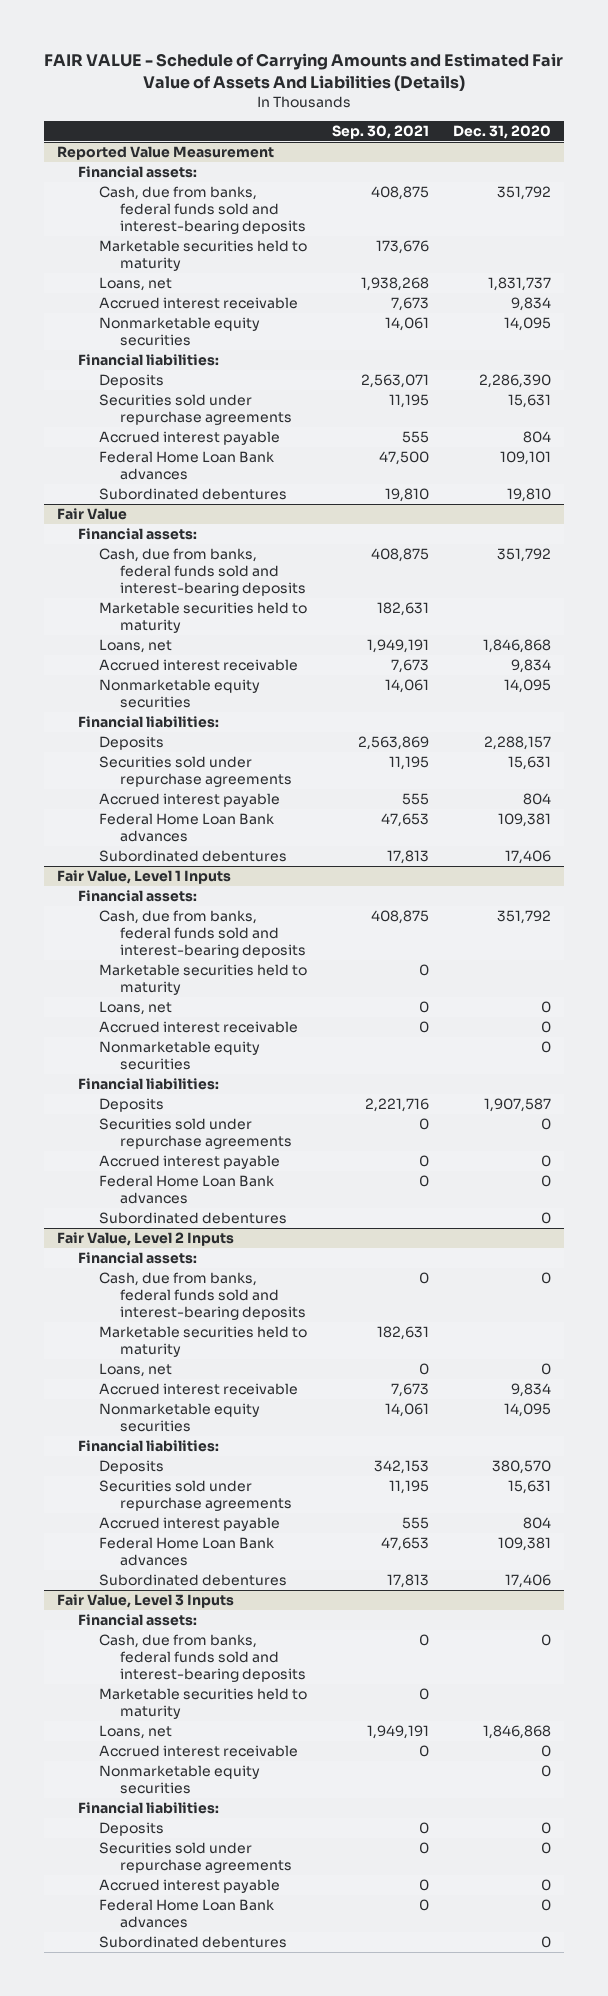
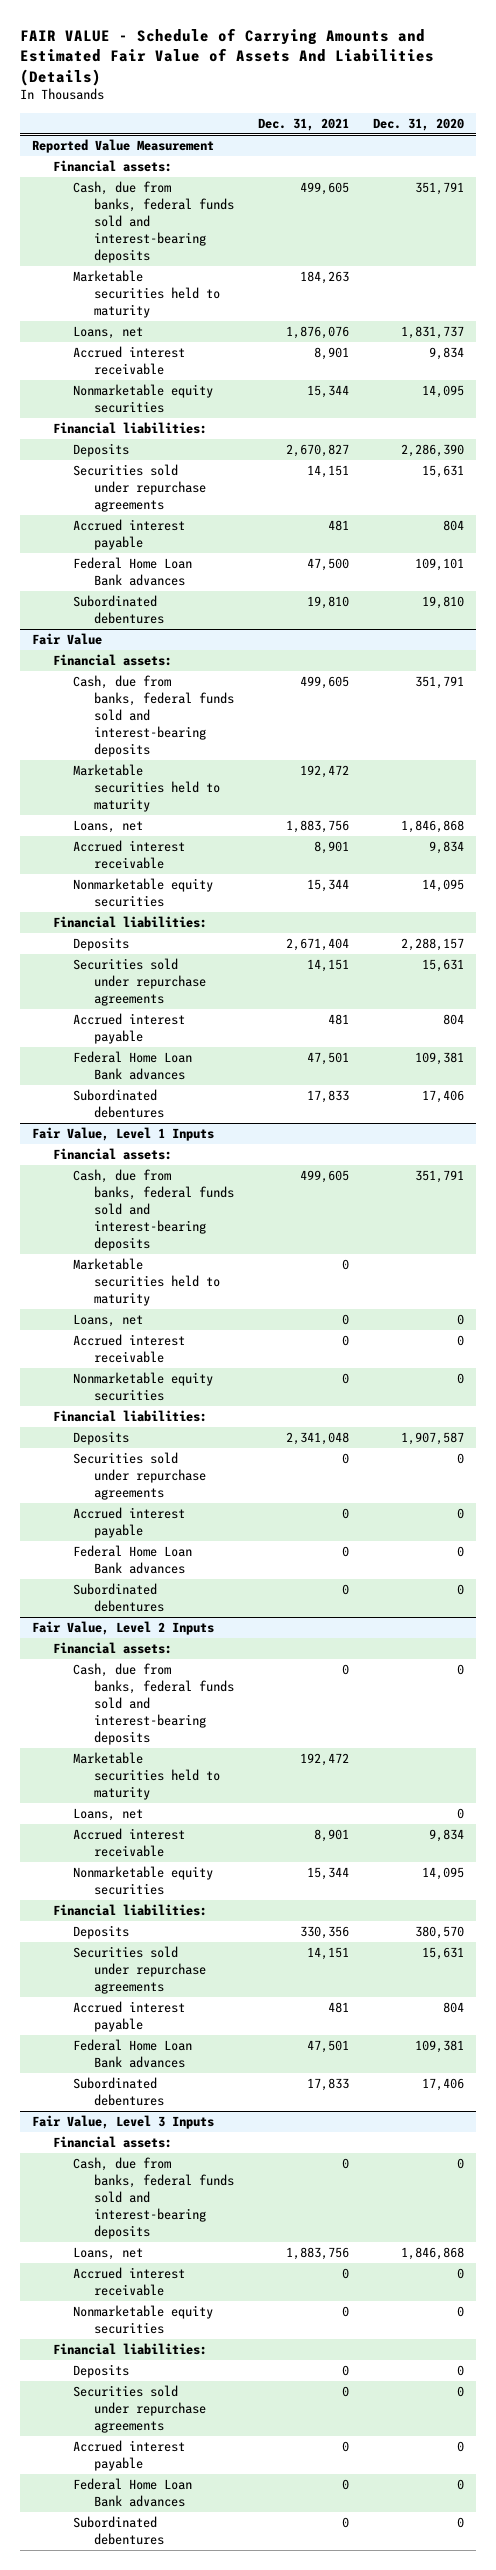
[331,124,429,139] Sep. 30, 2021 -> none
none -> [257,117,349,131] Dec. 31, 2021
[497,186,552,201] 351,792 -> [414,182,464,196] 351,791
[497,548,552,563] 351,792 -> [414,676,464,690] 351,791
[497,910,552,925] 351,792 -> [414,1170,464,1184] 351,791
[99,1688,308,1720] Marketable securities held to maturity -> none

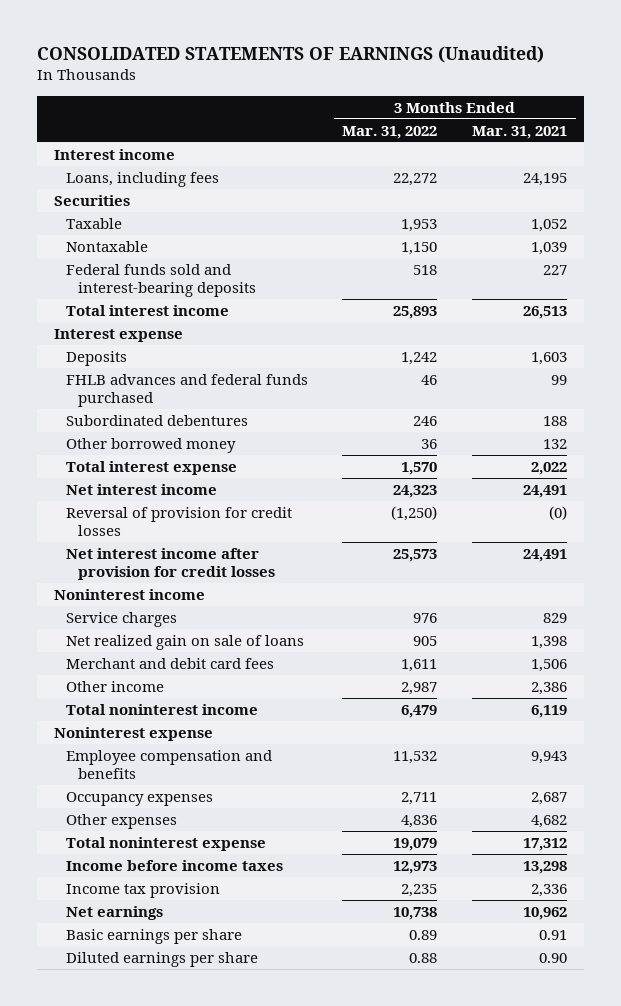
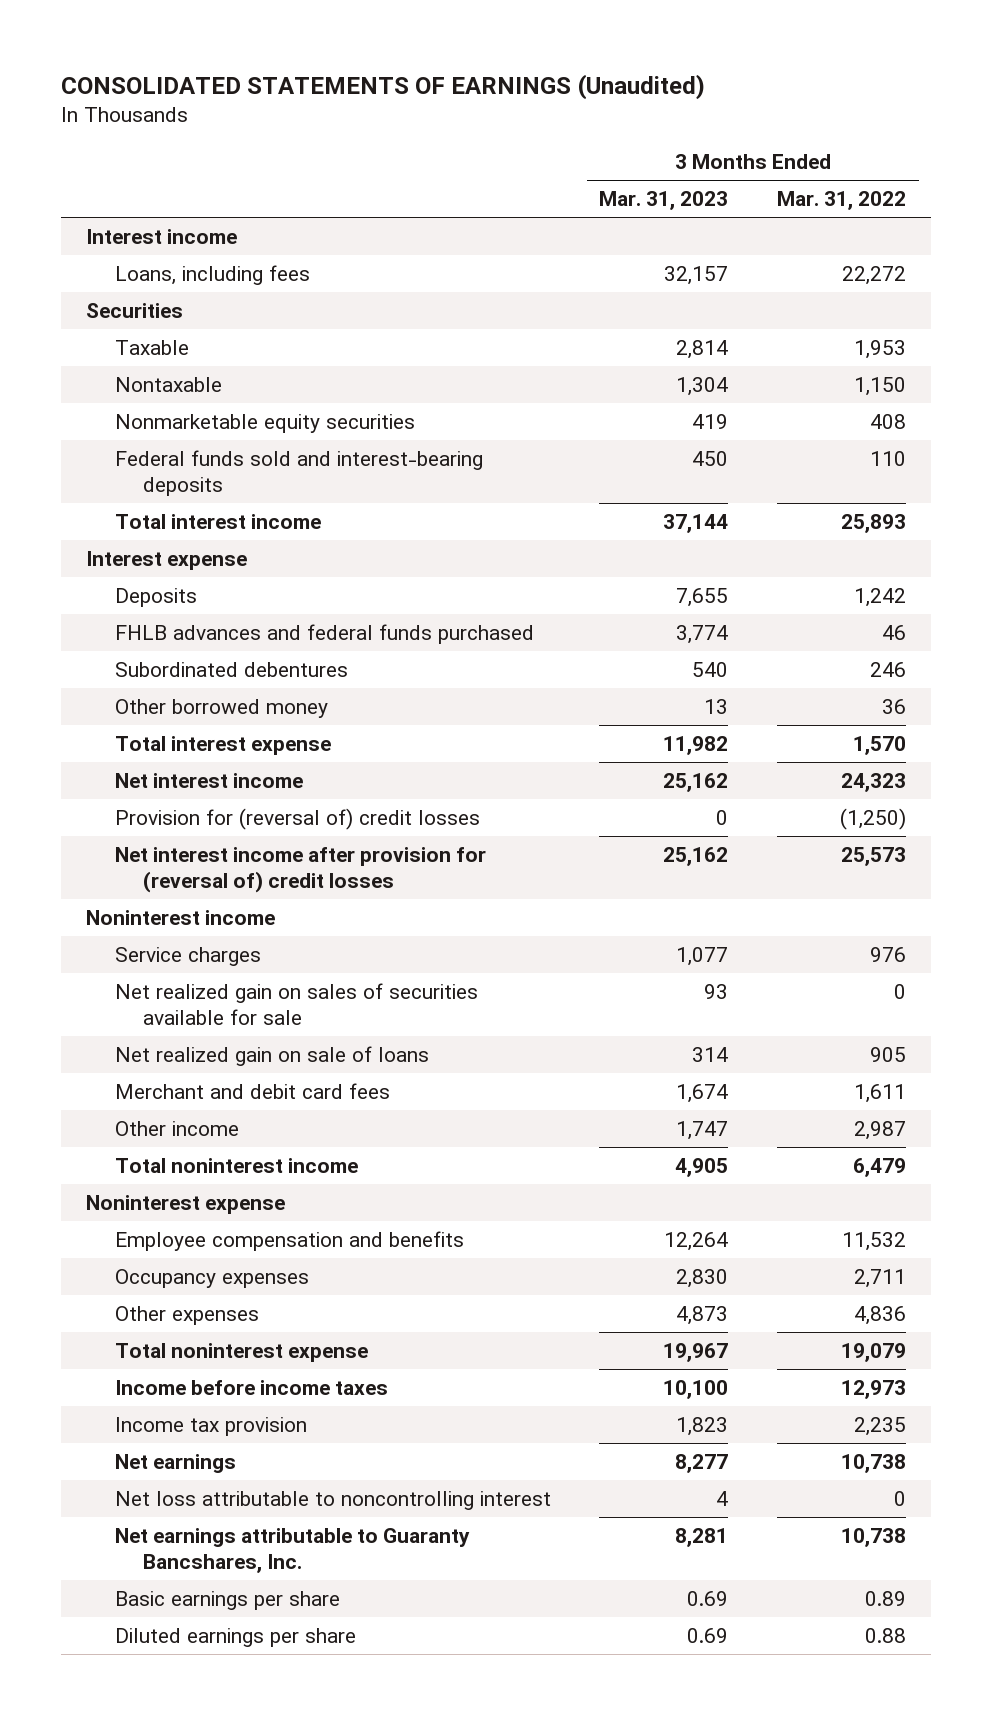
[471,125,567,139] Mar. 31, 2021 -> none
none -> [599,191,729,211] Mar. 31, 2023
none -> [114,413,415,433] Nonmarketable equity securities
[413,264,438,275] 518 -> [870,450,907,466] 110
[65,506,292,536] Reversal of provision for credit losses -> [114,807,480,830] Provision for (reversal of) credit losses
[65,547,276,580] Net interest income after provision for credit losses -> [114,846,486,893] Net interest income after provision for (reversal of) credit losses
none -> [114,982,478,1025] Net realized gain on sales of securities available for sale
none -> [114,1490,551,1510] Net loss attributable to noncontrolling interest
none -> [114,1527,470,1573] Net earnings attributable to Guaranty Bancshares, Inc.

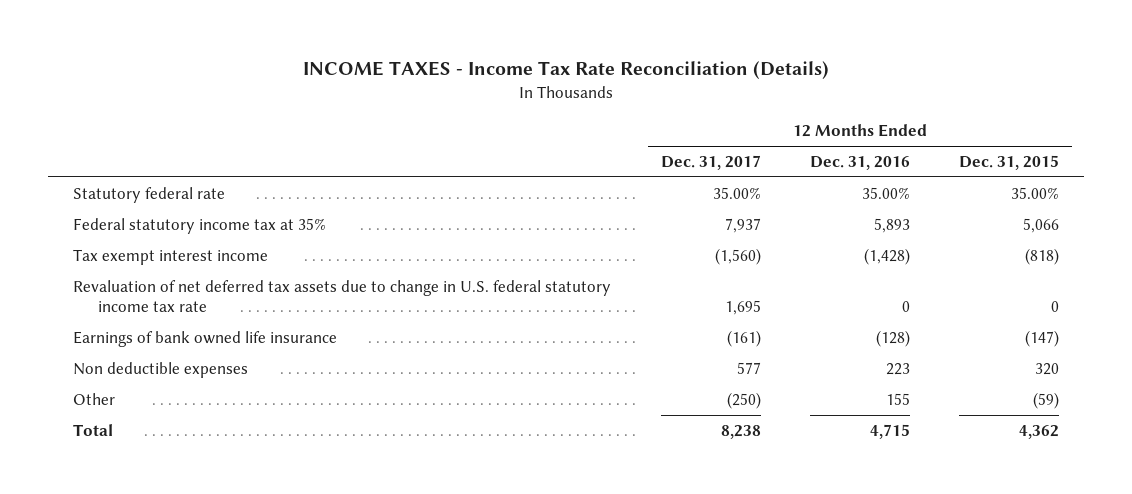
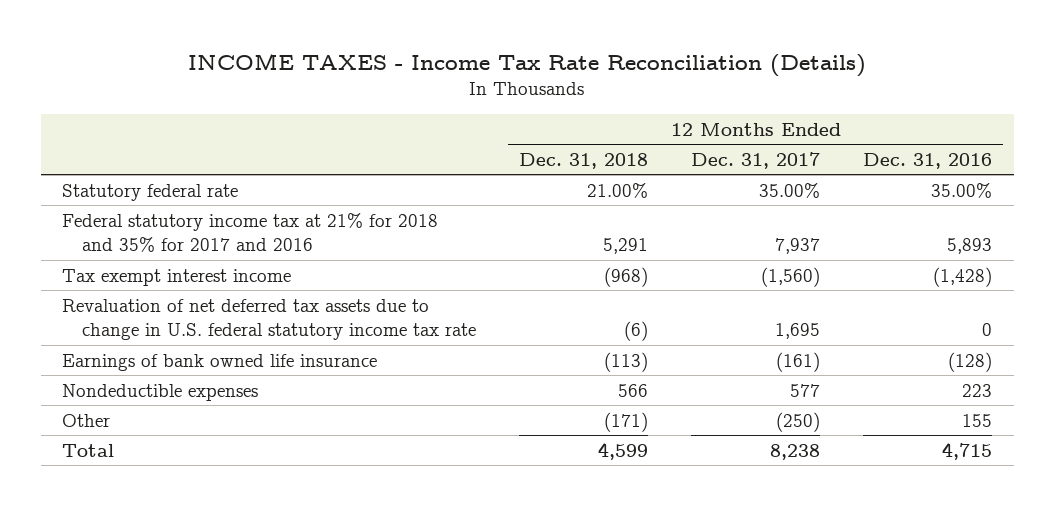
[959,155,1060,171] Dec. 31, 2015 -> none
none -> [519,152,649,169] Dec. 31, 2018
[73,218,327,235] Federal statutory income tax at 35% -> [61,212,438,253] Federal statutory income tax at 21% for 2018 and 35% for 2017 and 2016
[73,362,249,379] Non deductible expenses -> [61,383,258,401] Nondeductible expenses

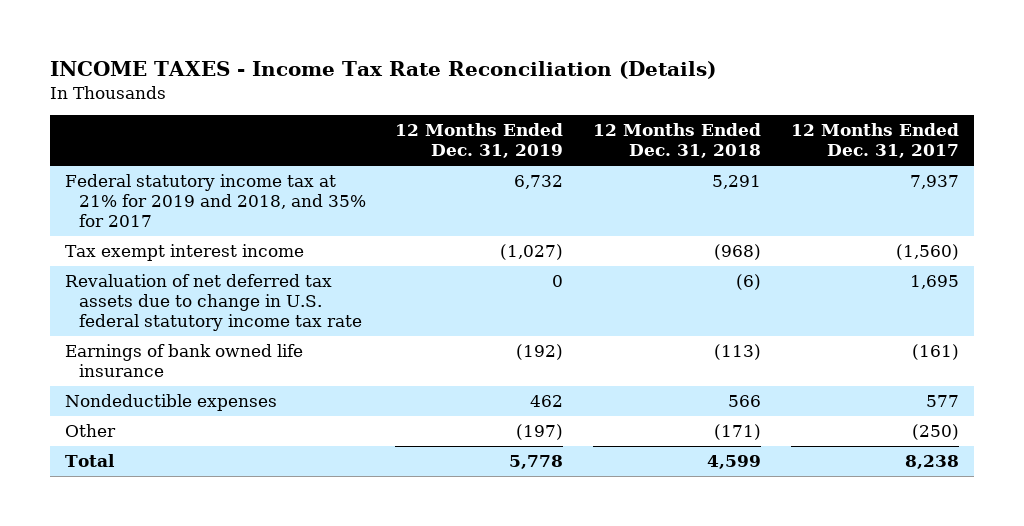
[863,152,993,169] Dec. 31, 2016 -> none
none -> [395,123,564,159] 12 Months Ended Dec. 31, 2019
[61,183,238,201] Statutory federal rate -> none
[61,212,438,253] Federal statutory income tax at 21% for 2018 and 35% for 2017 and 2016 -> [64,173,366,228] Federal statutory income tax at 21% for 2019 and 2018, and 35% for 2017

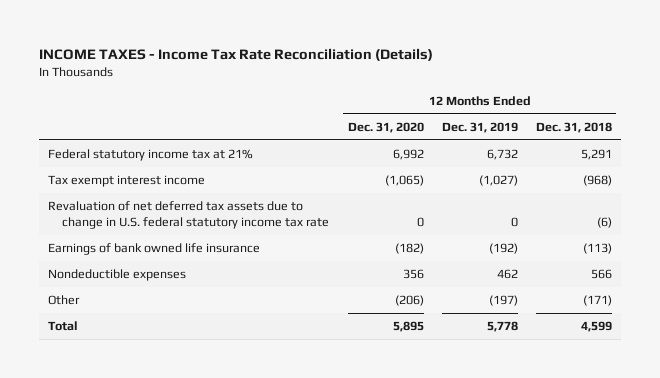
[791,123,960,159] 12 Months Ended Dec. 31, 2017 -> none
none -> [347,121,424,133] Dec. 31, 2020
[64,173,366,228] Federal statutory income tax at 21% for 2019 and 2018, and 35% for 2017 -> [47,148,253,161] Federal statutory income tax at 21%

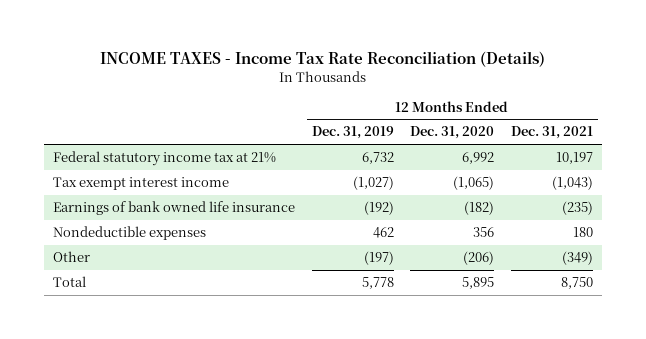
[535,121,612,133] Dec. 31, 2018 -> none
none -> [511,126,594,140] Dec. 31, 2021
[47,200,330,229] Revaluation of net deferred tax assets due to change in U.S. federal statutory income tax rate -> none

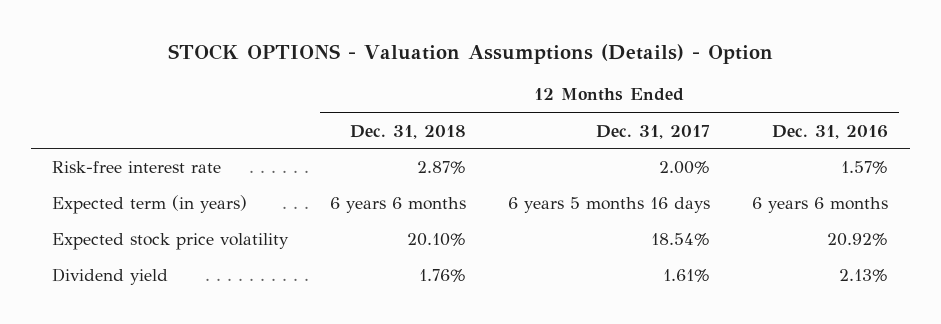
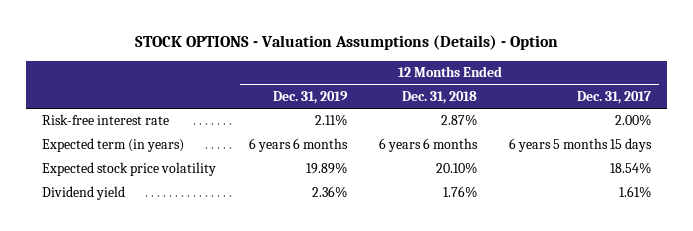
[772,124,889,139] Dec. 31, 2016 -> none
none -> [272,90,348,104] Dec. 31, 2019
[508,197,711,214] 6 years 5 months 16 days -> [508,138,652,153] 6 years 5 months 15 days

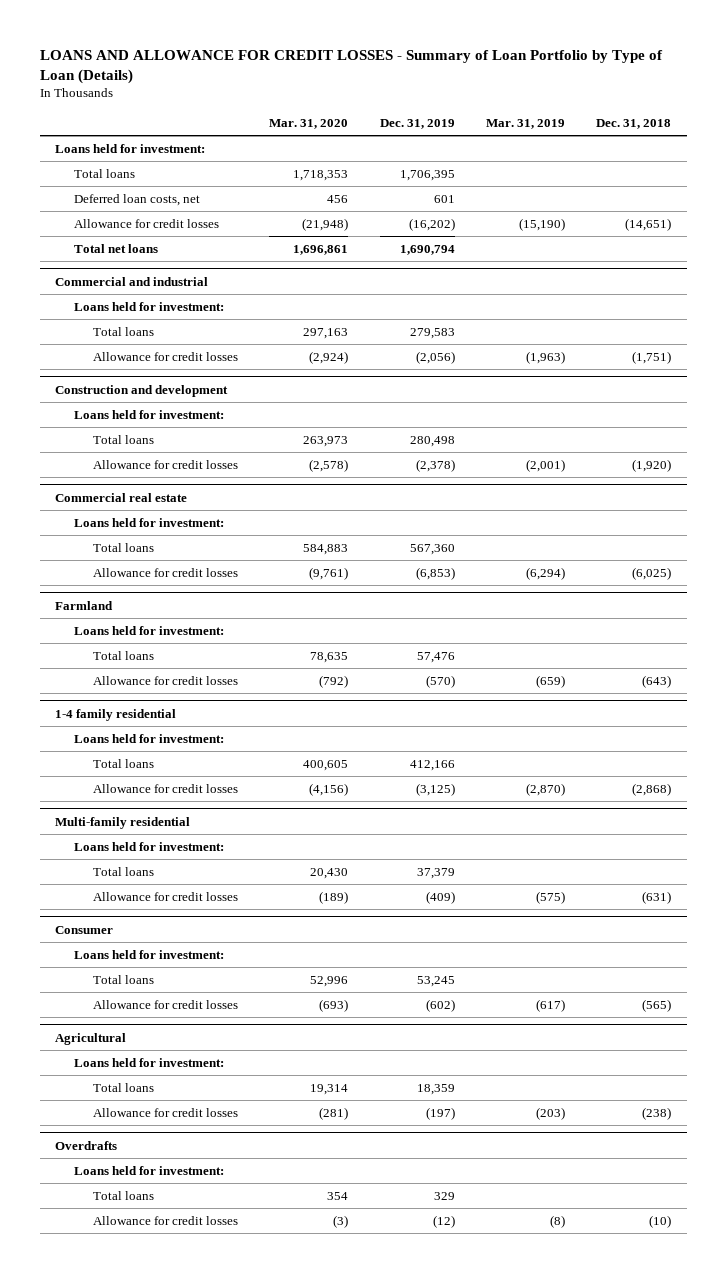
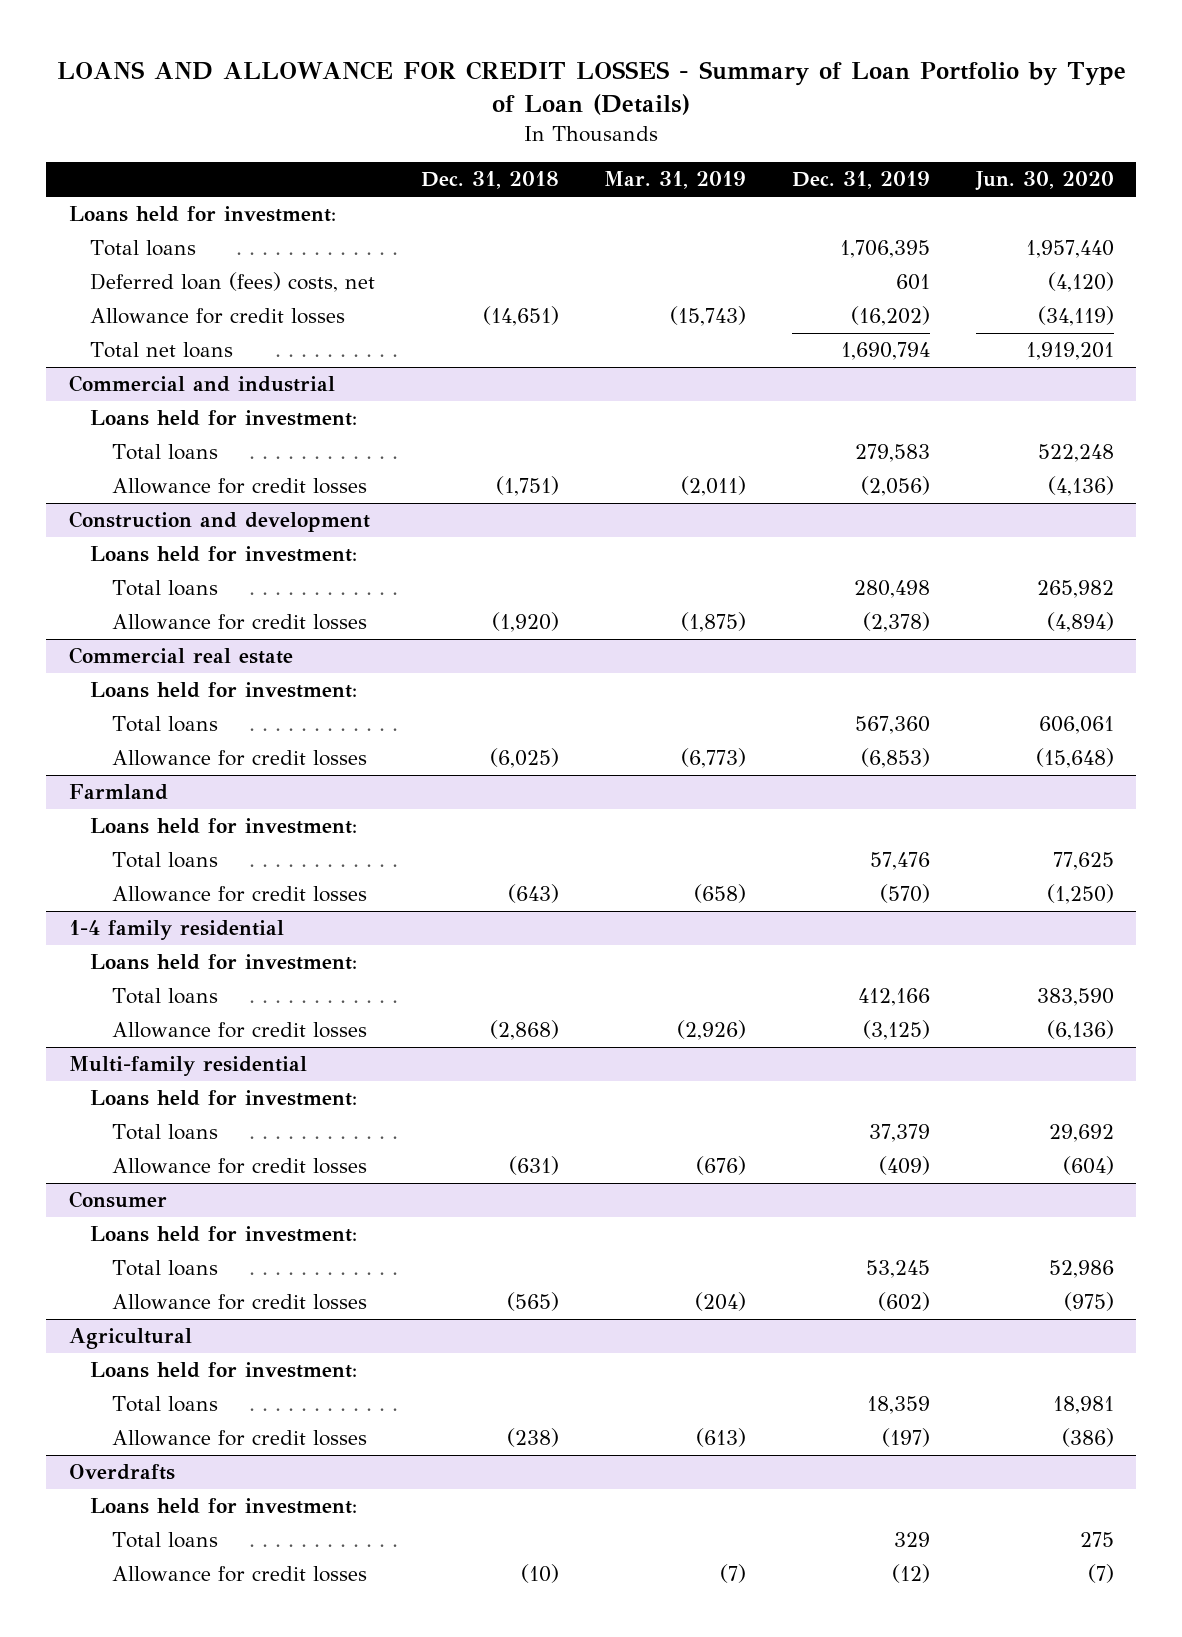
[269,118,349,129] Mar. 31, 2020 -> none
none -> [974,171,1114,192] Jun. 30, 2020
[74,193,201,206] Deferred loan costs, net -> [90,272,376,293] Deferred loan (fees) costs, net
[518,217,565,231] (15,190) -> [670,306,747,327] (15,743)
[525,350,565,364] (1,963) -> [681,476,747,497] (2,011)
[525,458,565,472] (2,001) -> [681,612,747,633] (1,875)
[525,566,565,580] (6,294) -> [681,748,747,769] (6,773)
[535,674,565,688] (659) -> [694,884,747,904] (658)
[525,782,565,796] (2,870) -> [677,1020,747,1041] (2,926)
[535,890,565,904] (575) -> [696,1156,747,1176] (676)
[535,998,565,1012] (617) -> [695,1292,747,1312] (204)
[535,1106,565,1120] (203) -> [696,1428,747,1448] (613)
[549,1214,565,1228] (8) -> [720,1564,747,1584] (7)

